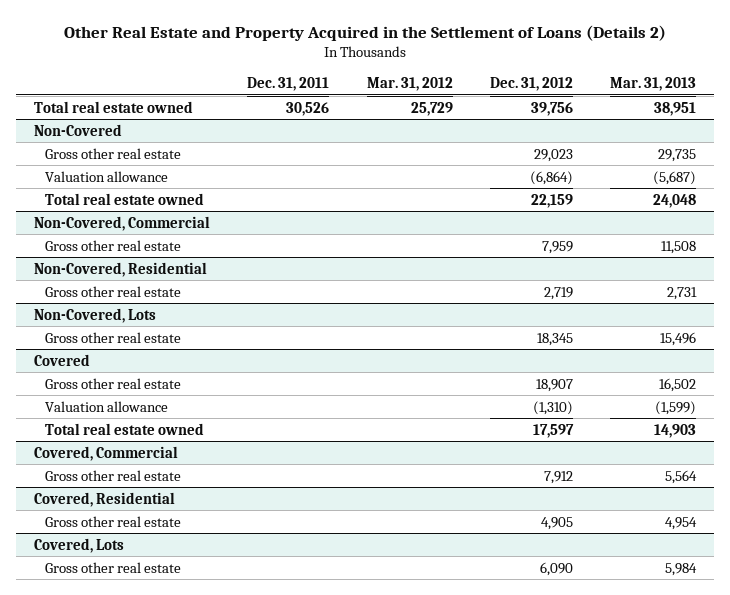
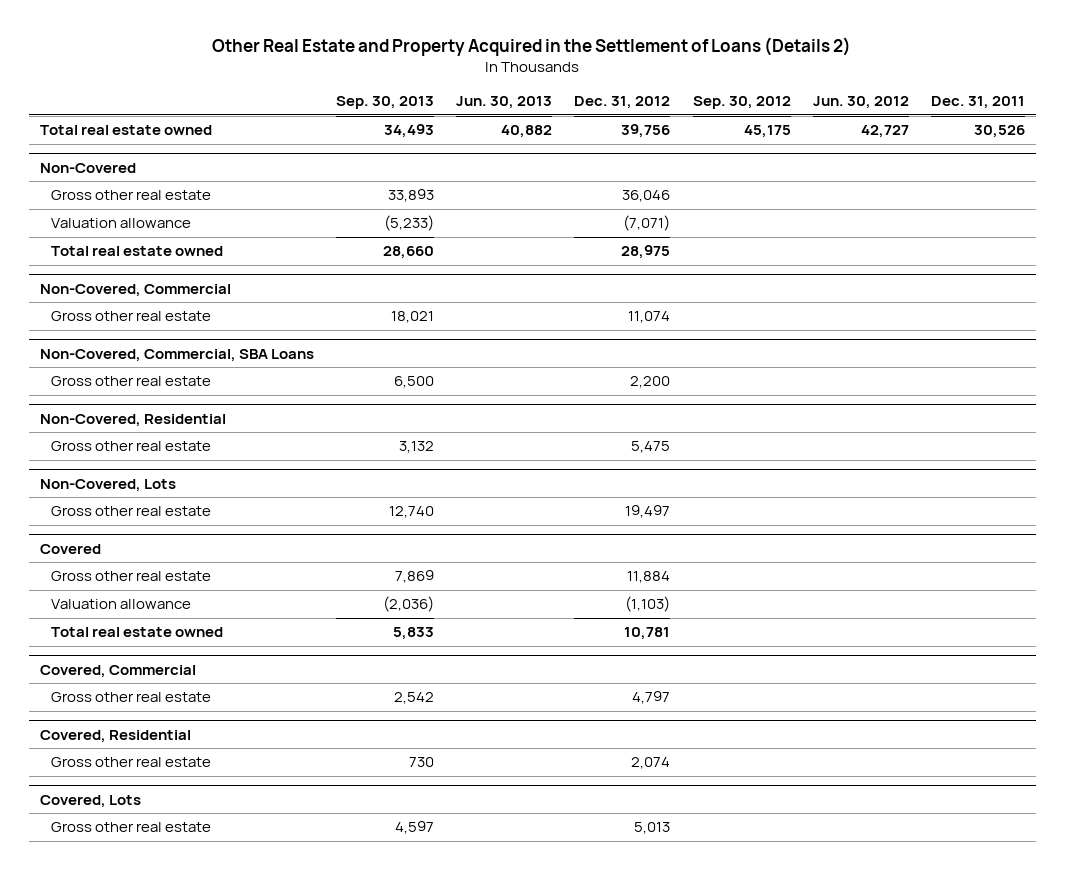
[366,77,453,92] Mar. 31, 2012 -> none
[609,77,696,92] Mar. 31, 2013 -> none
none -> [335,96,434,110] Sep. 30, 2013
none -> [456,96,553,110] Jun. 30, 2013
none -> [692,96,791,110] Sep. 30, 2012
none -> [812,96,909,110] Jun. 30, 2012
[533,148,573,162] 29,023 -> [622,190,671,203] 36,046
[529,170,573,185] (6,864) -> [623,215,671,232] (7,071)
[530,193,573,208] 22,159 -> [621,245,671,260] 28,975
[541,240,573,254] 7,959 -> [628,311,671,324] 11,074
none -> [39,348,314,362] Non-Covered, Commercial, SBA Loans
none -> [50,376,211,387] Gross other real estate
[543,286,573,300] 2,719 -> [631,441,671,454] 5,475
[536,332,573,346] 18,345 -> [625,505,671,519] 19,497
[535,378,573,392] 18,907 -> [627,571,671,584] 11,884
[532,400,573,415] (1,310) -> [625,596,671,613] (1,103)
[532,423,574,438] 17,597 -> [624,627,671,641] 10,781
[543,470,573,484] 7,912 -> [632,691,671,705] 4,797
[540,516,573,530] 4,905 -> [631,757,671,770] 2,074
[539,561,573,576] 6,090 -> [634,822,671,835] 5,013

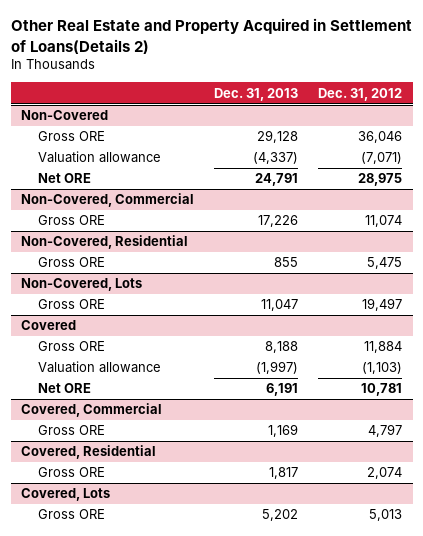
[212,36,852,56] Other Real Estate and Property Acquired in the Settlement of Loans (Details 2) -> [10,18,412,54] Other Real Estate and Property Acquired in Settlement of Loans(Details 2)
[335,96,434,110] Sep. 30, 2013 -> none
[456,96,553,110] Jun. 30, 2013 -> none
[692,96,791,110] Sep. 30, 2012 -> none
[812,96,909,110] Jun. 30, 2012 -> none
[931,96,1026,110] Dec. 31, 2011 -> none
none -> [214,87,299,101] Dec. 31, 2013
[39,125,212,136] Total real estate owned -> none
[50,190,211,201] Gross other real estate -> [38,131,106,142] Gross ORE
[50,246,223,257] Total real estate owned -> [38,173,92,184] Net ORE
[39,348,314,362] Non-Covered, Commercial, SBA Loans -> none
[50,376,211,387] Gross other real estate -> none
[50,311,211,322] Gross other real estate -> [38,215,106,226] Gross ORE
[50,441,211,452] Gross other real estate -> [38,257,106,268] Gross ORE
[50,506,211,517] Gross other real estate -> [38,299,106,310] Gross ORE
[50,571,211,582] Gross other real estate -> [38,341,106,352] Gross ORE
[50,627,223,638] Total real estate owned -> [38,383,92,394] Net ORE
[50,692,211,703] Gross other real estate -> [38,425,106,436] Gross ORE
[50,757,211,768] Gross other real estate -> [38,467,106,478] Gross ORE
[50,822,211,833] Gross other real estate -> [38,509,106,520] Gross ORE

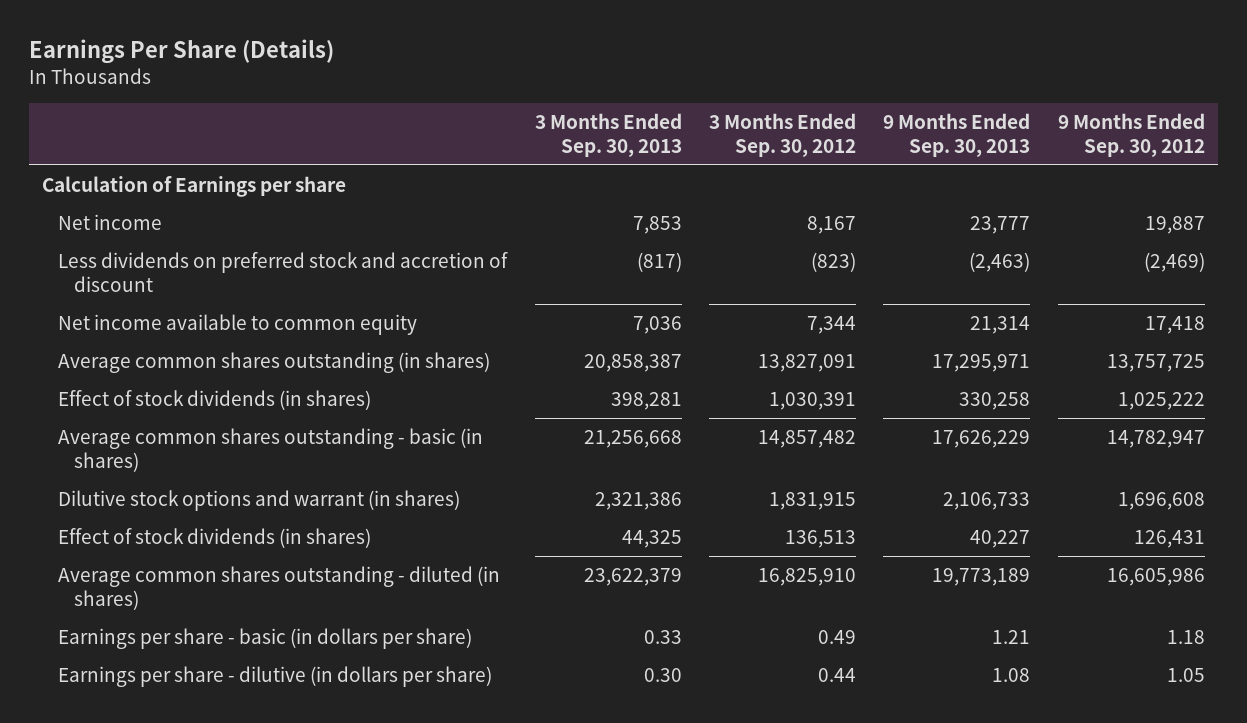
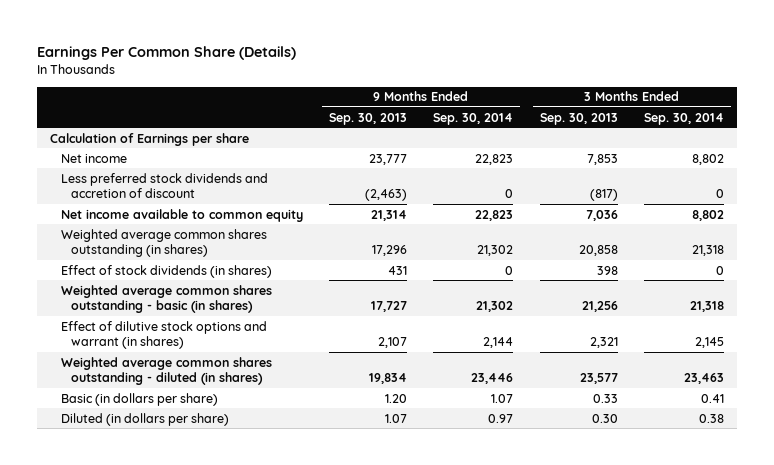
[28,39,334,65] Earnings Per Share (Details) -> [37,45,297,60] Earnings Per Common Share (Details)
[708,113,856,157] 3 Months Ended Sep. 30, 2012 -> none
[1057,113,1205,157] 9 Months Ended Sep. 30, 2012 -> none
none -> [433,112,514,125] Sep. 30, 2014
none -> [644,112,725,125] Sep. 30, 2014
[58,251,509,292] Less dividends on preferred stock and accretion of discount -> [60,172,268,199] Less preferred stock dividends and accretion of discount
[58,527,372,548] Effect of stock dividends (in shares) -> none
[58,351,491,373] Average common shares outstanding (in shares) -> [60,228,267,258] Weighted average common shares outstanding (in shares)
[583,353,682,372] 20,858,387 -> [578,245,618,257] 20,858
[932,353,1031,372] 17,295,971 -> [371,245,407,257] 17,296
[610,391,682,410] 398,281 -> [596,265,618,275] 398
[959,391,1031,410] 330,258 -> [387,265,407,275] 431
[58,427,484,472] Average common shares outstanding - basic (in shares) -> [60,284,272,314] Weighted average common shares outstanding - basic (in shares)
[583,429,682,448] 21,256,668 -> [581,301,618,313] 21,256
[932,429,1031,448] 17,626,229 -> [370,301,407,313] 17,727
[58,489,461,511] Dilutive stock options and warrant (in shares) -> [60,320,267,350] Effect of dilutive stock options and warrant (in shares)
[594,491,682,510] 2,321,386 -> [589,337,618,349] 2,321
[943,491,1031,510] 2,106,733 -> [377,337,407,349] 2,107
[58,565,501,610] Average common shares outstanding - diluted (in shares) -> [60,356,272,386] Weighted average common shares outstanding - diluted (in shares)
[583,567,682,586] 23,622,379 -> [579,373,618,385] 23,577
[932,567,1031,586] 19,773,189 -> [368,373,407,385] 19,834
[58,627,473,649] Earnings per share - basic (in dollars per share) -> [60,392,218,406] Basic (in dollars per share)
[992,629,1031,644] 1.21 -> [384,393,407,403] 1.20
[58,665,493,687] Earnings per share - dilutive (in dollars per share) -> [60,412,229,426] Diluted (in dollars per share)
[992,667,1031,682] 1.08 -> [384,413,407,423] 1.07

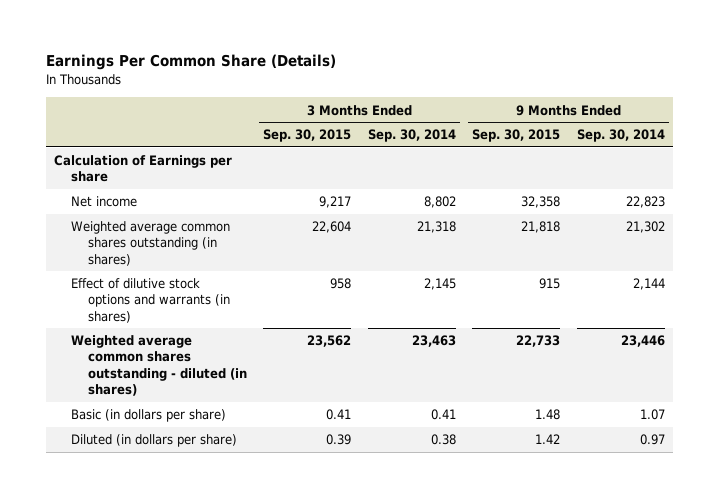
[328,112,407,125] Sep. 30, 2013 -> none
[539,112,618,125] Sep. 30, 2013 -> none
none -> [263,129,352,143] Sep. 30, 2015
none -> [472,129,561,143] Sep. 30, 2015
[60,172,268,199] Less preferred stock dividends and accretion of discount -> none
[60,208,303,222] Net income available to common equity -> none
[60,264,272,278] Effect of stock dividends (in shares) -> none
[60,284,272,314] Weighted average common shares outstanding - basic (in shares) -> none
[60,320,267,350] Effect of dilutive stock options and warrant (in shares) -> [70,278,230,323] Effect of dilutive stock options and warrants (in shares)

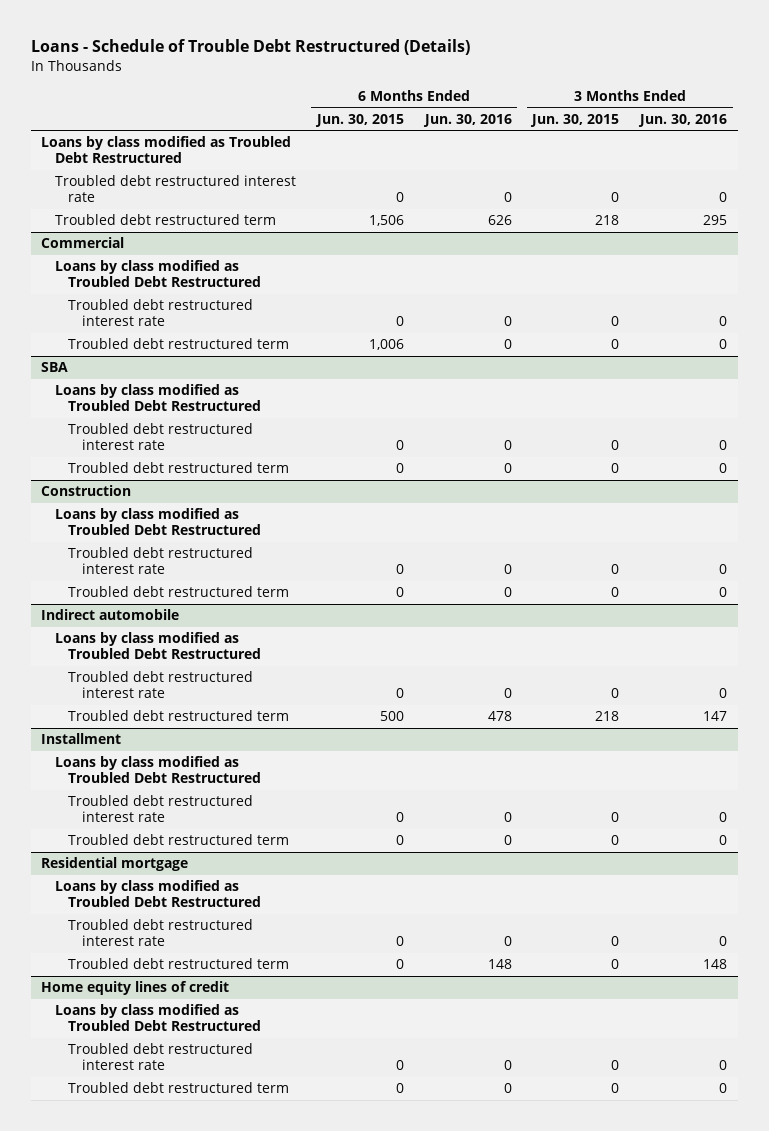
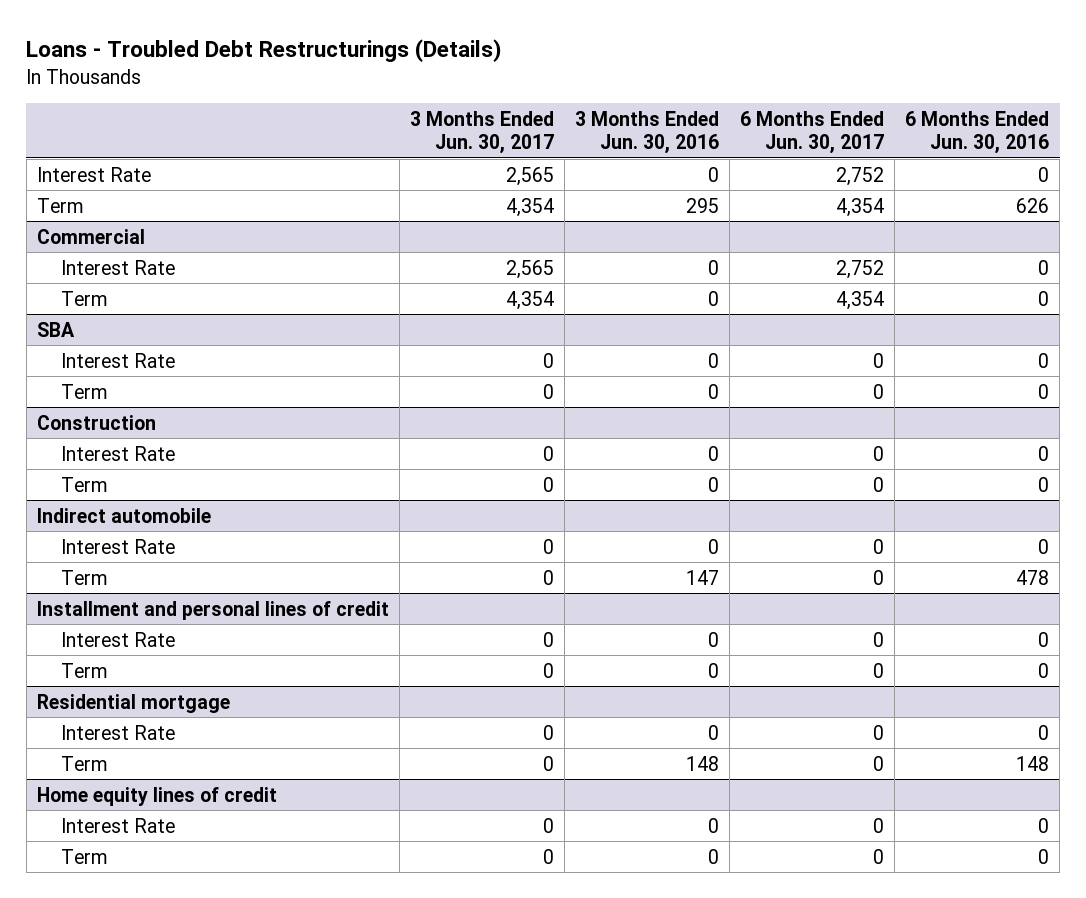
[30,38,470,55] Loans - Schedule of Trouble Debt Restructured (Details) -> [26,38,502,62] Loans - Troubled Debt Restructurings (Details)
[314,113,404,127] Jun. 30, 2015 -> none
[530,113,620,127] Jun. 30, 2015 -> none
none -> [409,111,554,154] 3 Months Ended Jun. 30, 2017
none -> [740,111,885,154] 6 Months Ended Jun. 30, 2017
[41,136,292,164] Loans by class modified as Troubled Debt Restructured -> none
[54,175,296,203] Troubled debt restructured interest rate -> [36,166,151,182] Interest Rate
[54,214,276,226] Troubled debt restructured term -> [36,197,84,213] Term
[54,260,262,288] Loans by class modified as Troubled Debt Restructured -> none
[68,299,254,327] Troubled debt restructured interest rate -> [60,259,175,275] Interest Rate
[68,338,290,350] Troubled debt restructured term -> [60,290,108,306] Term
[54,384,262,412] Loans by class modified as Troubled Debt Restructured -> none
[68,423,254,451] Troubled debt restructured interest rate -> [60,352,175,368] Interest Rate
[68,462,290,474] Troubled debt restructured term -> [60,383,108,399] Term
[54,508,262,536] Loans by class modified as Troubled Debt Restructured -> none
[68,547,254,575] Troubled debt restructured interest rate -> [60,445,175,461] Interest Rate
[68,586,290,598] Troubled debt restructured term -> [60,476,108,492] Term
[54,632,262,660] Loans by class modified as Troubled Debt Restructured -> none
[54,756,262,784] Loans by class modified as Troubled Debt Restructured -> none
[68,671,254,699] Troubled debt restructured interest rate -> [60,538,175,554] Interest Rate
[68,710,290,722] Troubled debt restructured term -> [60,569,108,585] Term
[41,733,122,745] Installment -> [36,600,389,620] Installment and personal lines of credit
[68,795,254,823] Troubled debt restructured interest rate -> [60,631,175,647] Interest Rate
[68,834,290,846] Troubled debt restructured term -> [60,662,108,678] Term
[54,880,262,908] Loans by class modified as Troubled Debt Restructured -> none
[68,919,254,947] Troubled debt restructured interest rate -> [60,724,175,740] Interest Rate
[68,958,290,970] Troubled debt restructured term -> [60,755,108,771] Term
[54,1004,262,1032] Loans by class modified as Troubled Debt Restructured -> none
[68,1043,254,1071] Troubled debt restructured interest rate -> [60,817,175,833] Interest Rate
[68,1082,290,1094] Troubled debt restructured term -> [60,848,108,864] Term

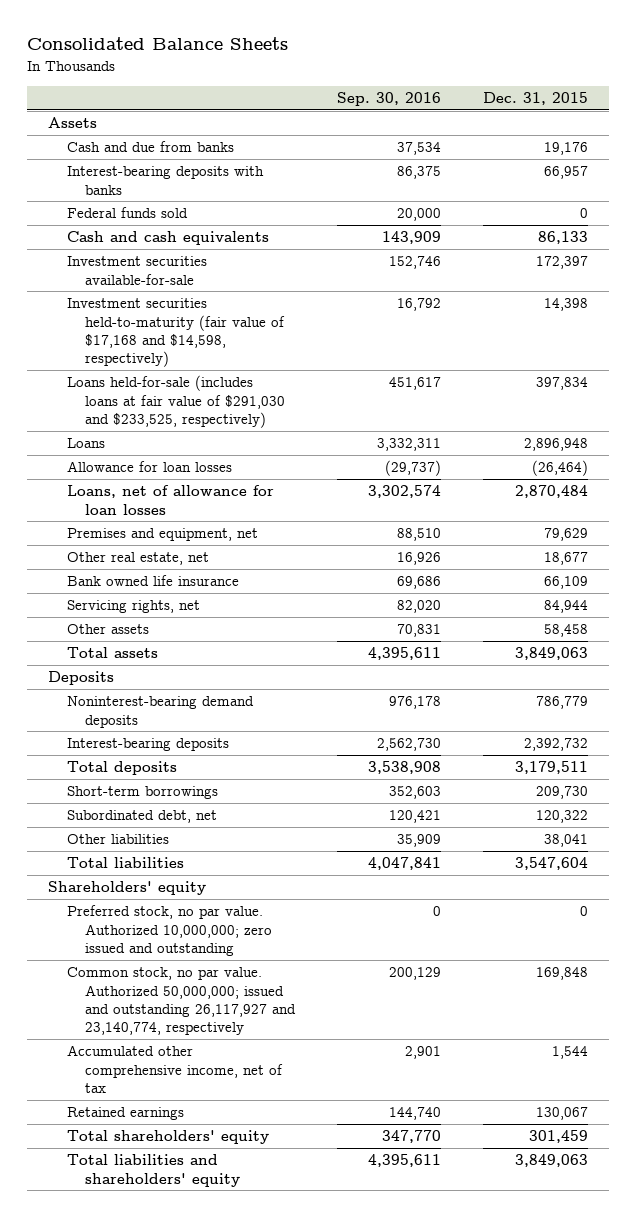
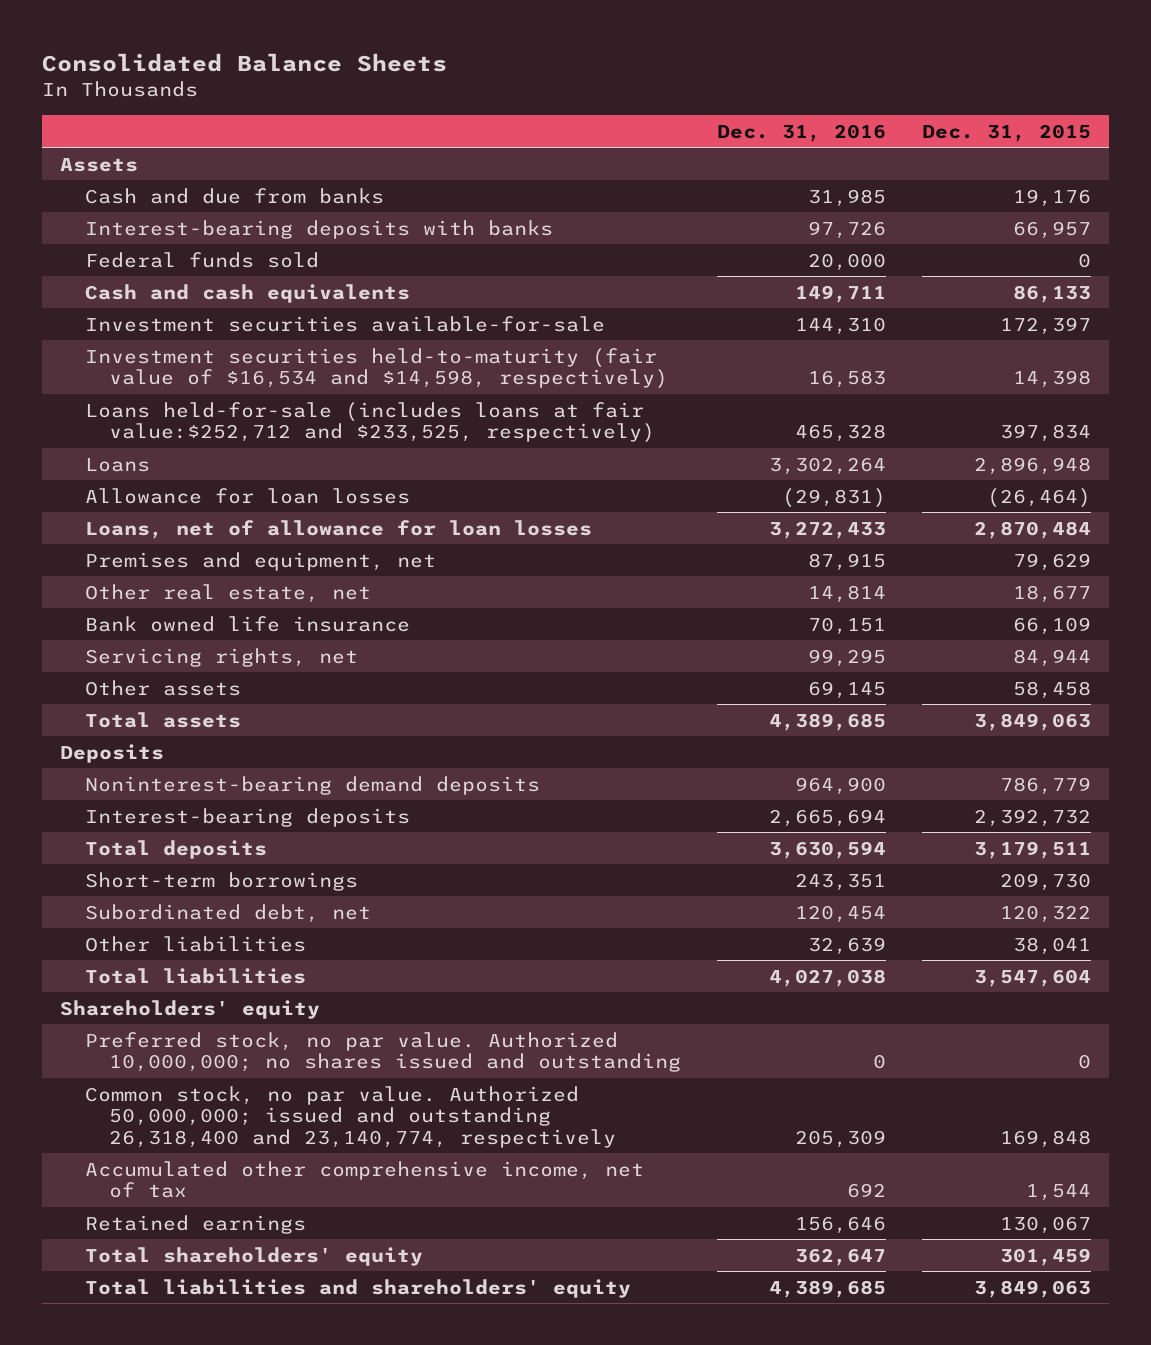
[337,92,442,107] Sep. 30, 2016 -> none
none -> [717,123,887,142] Dec. 31, 2016
[66,298,286,368] Investment securities held-to-maturity (fair value of $17,168 and $14,598, respectively) -> [84,347,669,390] Investment securities held-to-maturity (fair value of $16,534 and $14,598, respectively)
[66,375,286,428] Loans held-for-sale (includes loans at fair value of $291,030 and $233,525, respectively) -> [84,401,656,444] Loans held-for-sale (includes loans at fair value:$252,712 and $233,525, respectively)
[66,905,273,956] Preferred stock, no par value. Authorized 10,000,000; zero issued and outstanding -> [84,1031,682,1073] Preferred stock, no par value. Authorized 10,000,000; no shares issued and outstanding
[66,967,297,1036] Common stock, no par value. Authorized 50,000,000; issued and outstanding 26,117,927 and 23,140,774, respectively -> [84,1085,617,1148] Common stock, no par value. Authorized 50,000,000; issued and outstanding 26,318,400 and 23,140,774, respectively

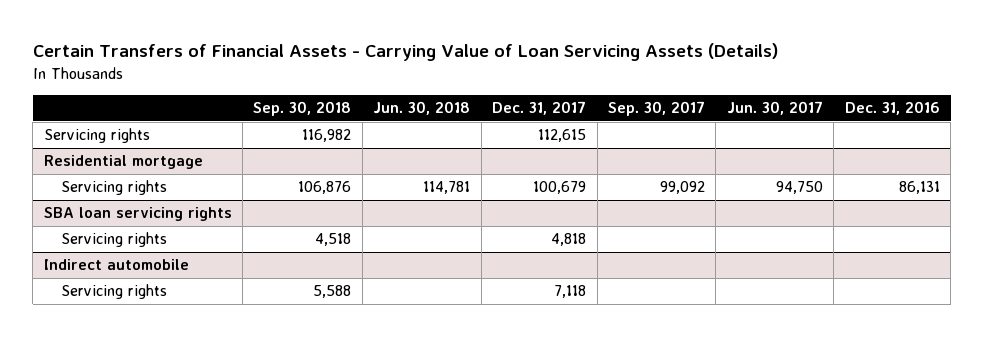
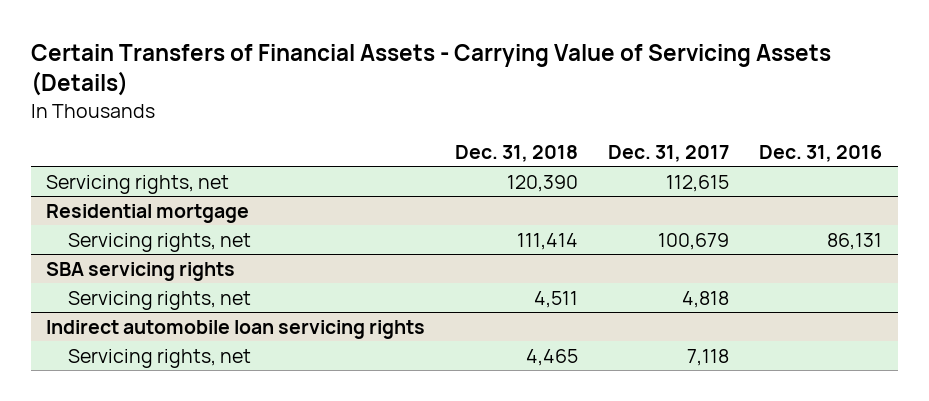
[32,43,778,62] Certain Transfers of Financial Assets - Carrying Value of Loan Servicing Assets (Details) -> [30,44,831,97] Certain Transfers of Financial Assets - Carrying Value of Servicing Assets (Details)
[253,101,352,117] Sep. 30, 2018 -> none
[373,101,471,116] Jun. 30, 2018 -> none
[607,101,705,117] Sep. 30, 2017 -> none
[726,101,823,116] Jun. 30, 2017 -> none
none -> [455,144,579,162] Dec. 31, 2018
[43,128,150,144] Servicing rights -> [46,174,230,194] Servicing rights, net
[60,180,167,196] Servicing rights -> [67,232,251,252] Servicing rights, net
[43,207,232,222] SBA loan servicing rights -> [46,261,236,281] SBA servicing rights
[60,232,167,248] Servicing rights -> [67,290,251,310] Servicing rights, net
[43,259,189,271] Indirect automobile -> [46,319,426,339] Indirect automobile loan servicing rights
[60,284,167,300] Servicing rights -> [67,348,251,368] Servicing rights, net

